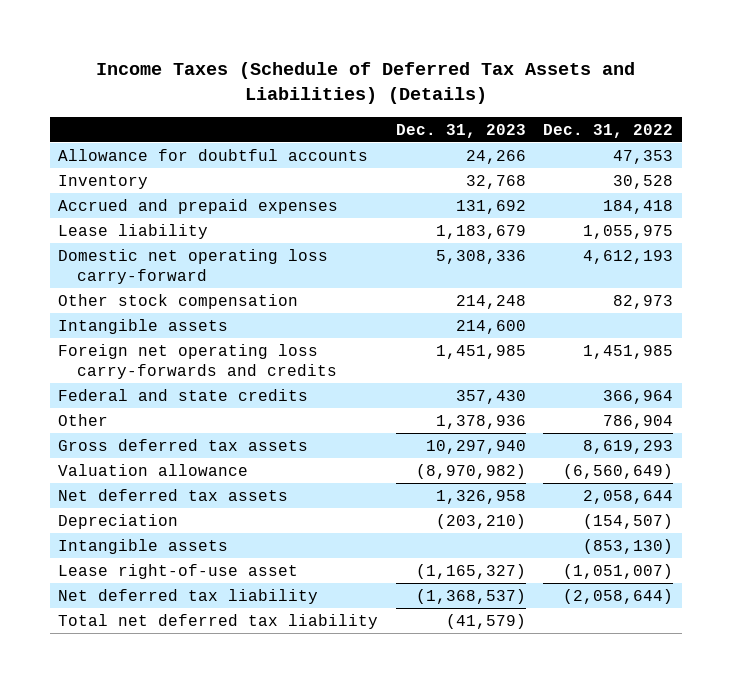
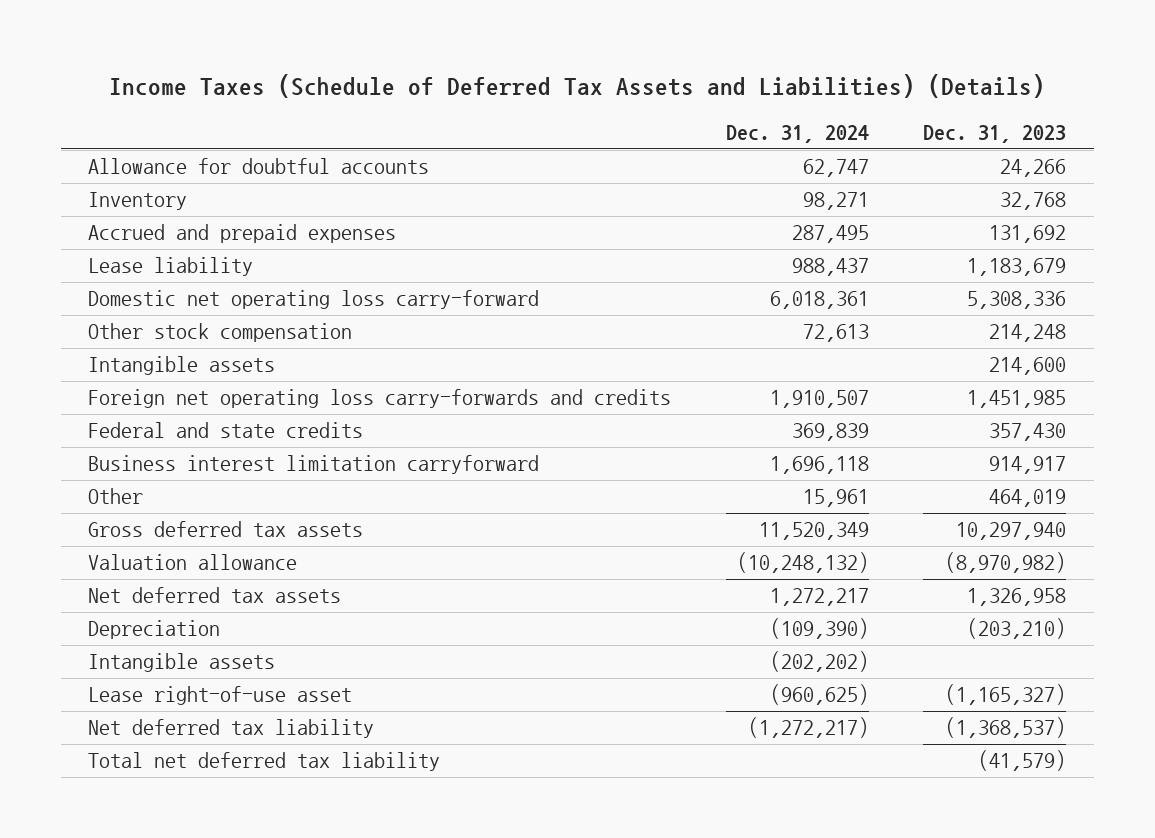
[543,123,674,138] Dec. 31, 2022 -> none
none -> [725,124,869,143] Dec. 31, 2024
none -> [88,455,540,475] Business interest limitation carryforward
[435,415,526,430] 1,378,936 -> [989,489,1067,508] 464,019

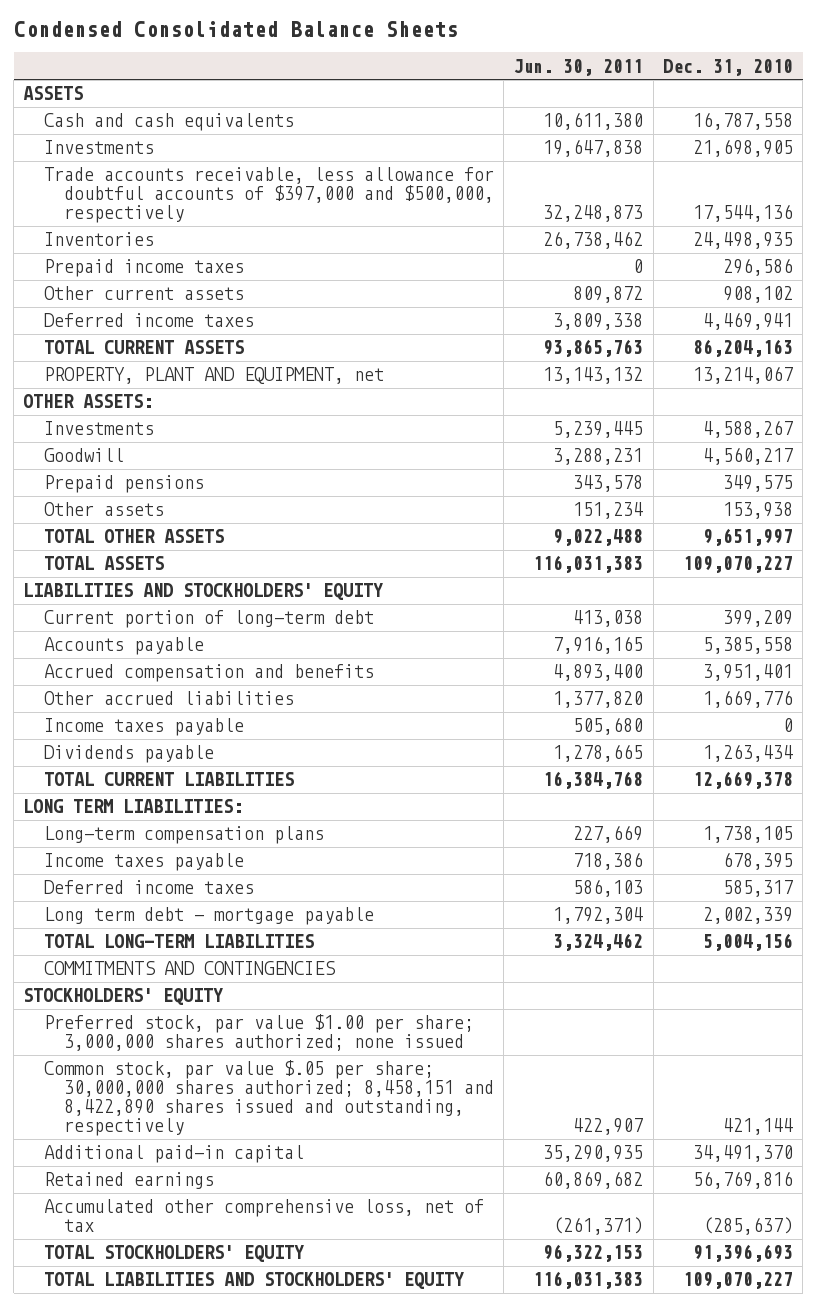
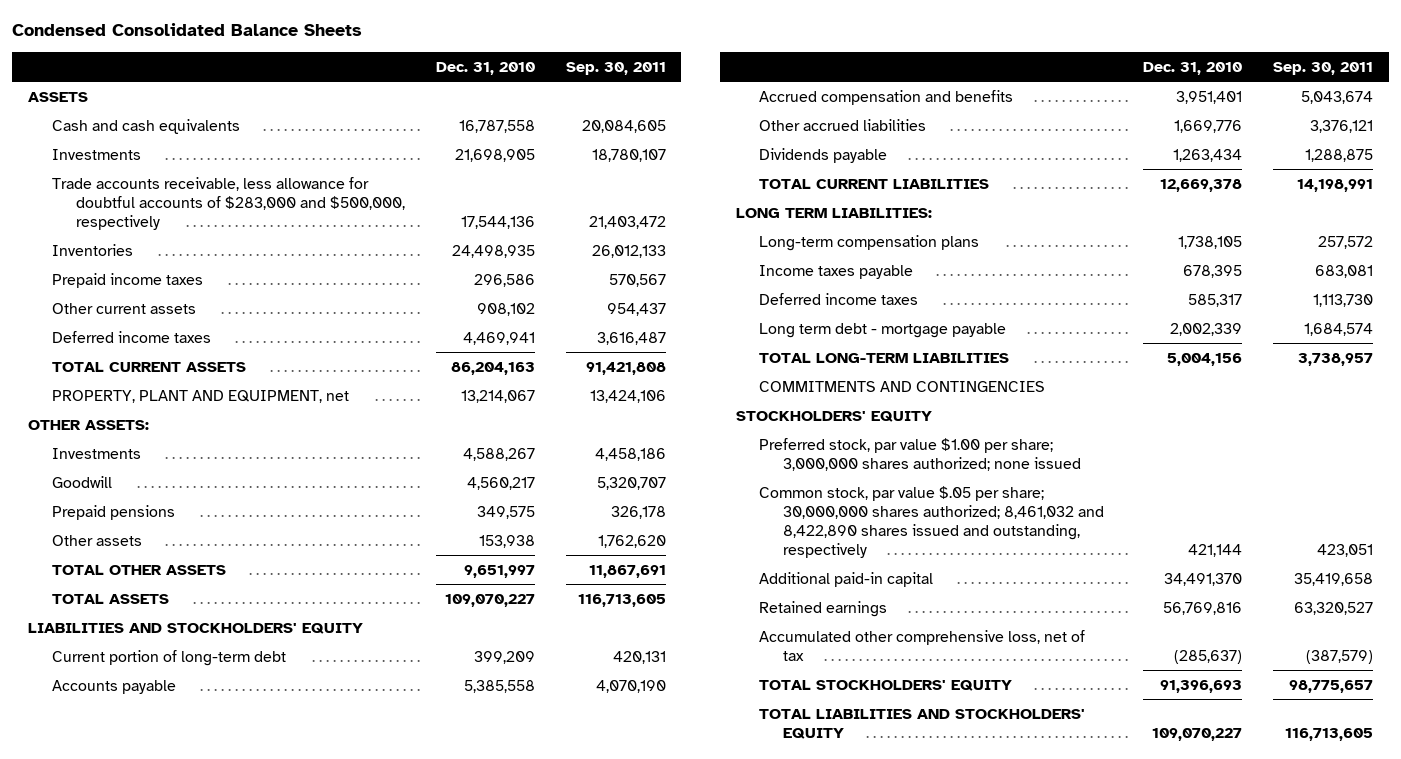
[513,58,644,76] Jun. 30, 2011 -> none
none -> [565,61,666,75] Sep. 30, 2011
[43,167,494,224] Trade accounts receivable, less allowance for doubtful accounts of $397,000 and $500,000, respectively -> [51,176,405,230] Trade accounts receivable, less allowance for doubtful accounts of $283,000 and $500,000, respectively
[43,718,244,737] Income taxes payable -> none
[43,1060,494,1137] Common stock, par value $.05 per share; 30,000,000 shares authorized; 8,458,151 and 8,422,890 shares issued and outstanding, respectively -> [759,485,1105,558] Common stock, par value $.05 per share; 30,000,000 shares authorized; 8,461,032 and 8,422,890 shares issued and outstanding, respectively

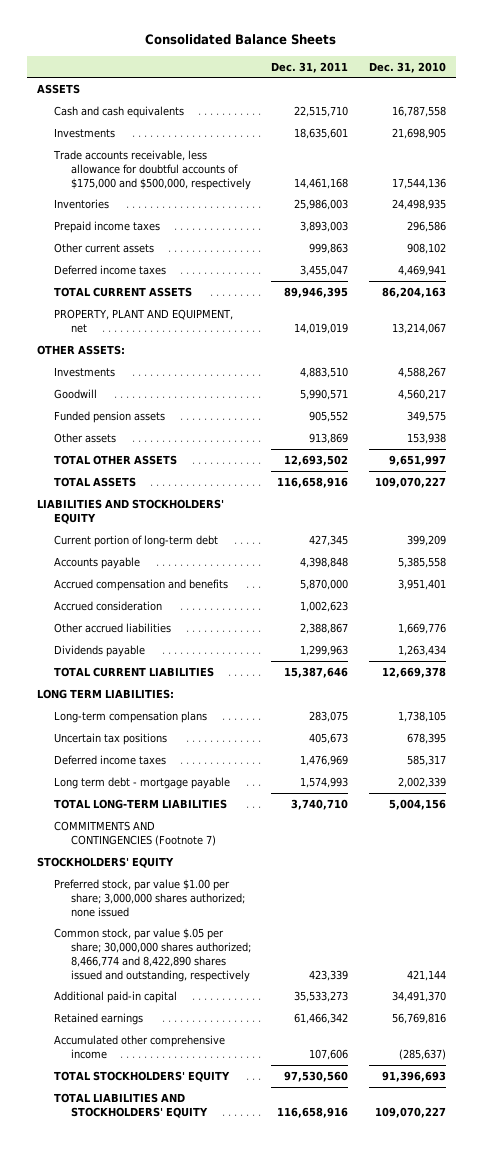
[12,23,363,37] Condensed Consolidated Balance Sheets -> [145,34,337,46] Consolidated Balance Sheets
[565,61,666,75] Sep. 30, 2011 -> none
none -> [271,61,349,73] Dec. 31, 2011
[51,176,405,230] Trade accounts receivable, less allowance for doubtful accounts of $283,000 and $500,000, respectively -> [53,149,251,190] Trade accounts receivable, less allowance for doubtful accounts of $175,000 and $500,000, respectively
[51,504,175,520] Prepaid pensions -> [54,410,166,423] Funded pension assets
none -> [54,600,163,611] Accrued consideration
[759,264,914,279] Income taxes payable -> [54,732,168,745] Uncertain tax positions
[759,380,1046,392] COMMITMENTS AND CONTINGENCIES -> [54,820,216,846] COMMITMENTS AND CONTINGENCIES (Footnote 7)
[759,485,1105,558] Common stock, par value $.05 per share; 30,000,000 shares authorized; 8,461,032 and 8,422,890 shares issued and outstanding, respectively -> [54,927,251,982] Common stock, par value $.05 per share; 30,000,000 shares authorized; 8,466,774 and 8,422,890 shares issued and outstanding, respectively
[759,629,1086,661] Accumulated other comprehensive loss, net of tax -> [54,1034,226,1059] Accumulated other comprehensive income

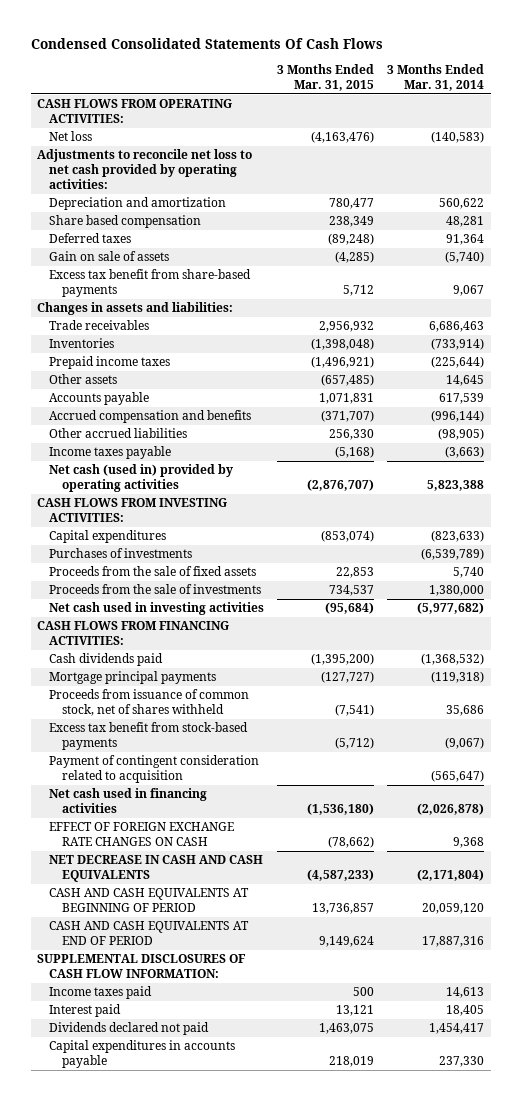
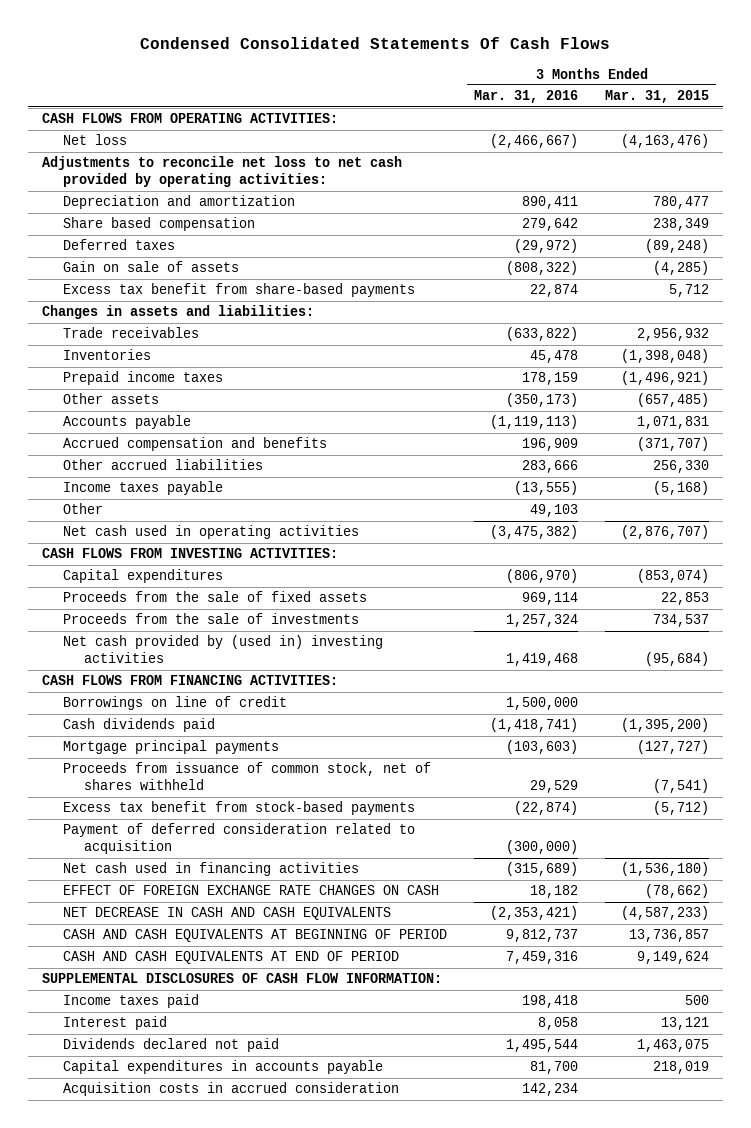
[387,64,485,91] 3 Months Ended Mar. 31, 2014 -> none
none -> [473,90,578,104] Mar. 31, 2016
none -> [62,503,103,515] Other
[49,464,234,493] Net cash (used in) provided by operating activities -> [62,525,359,540] Net cash used in operating activities
[49,548,193,559] Purchases of investments -> none
[49,602,265,616] Net cash used in investing activities -> [62,635,383,664] Net cash provided by (used in) investing activities
none -> [62,696,287,711] Borrowings on line of credit
[49,755,260,784] Payment of contingent consideration related to acquisition -> [62,823,415,855] Payment of deferred consideration related to acquisition
none -> [62,1082,399,1097] Acquisition costs in accrued consideration

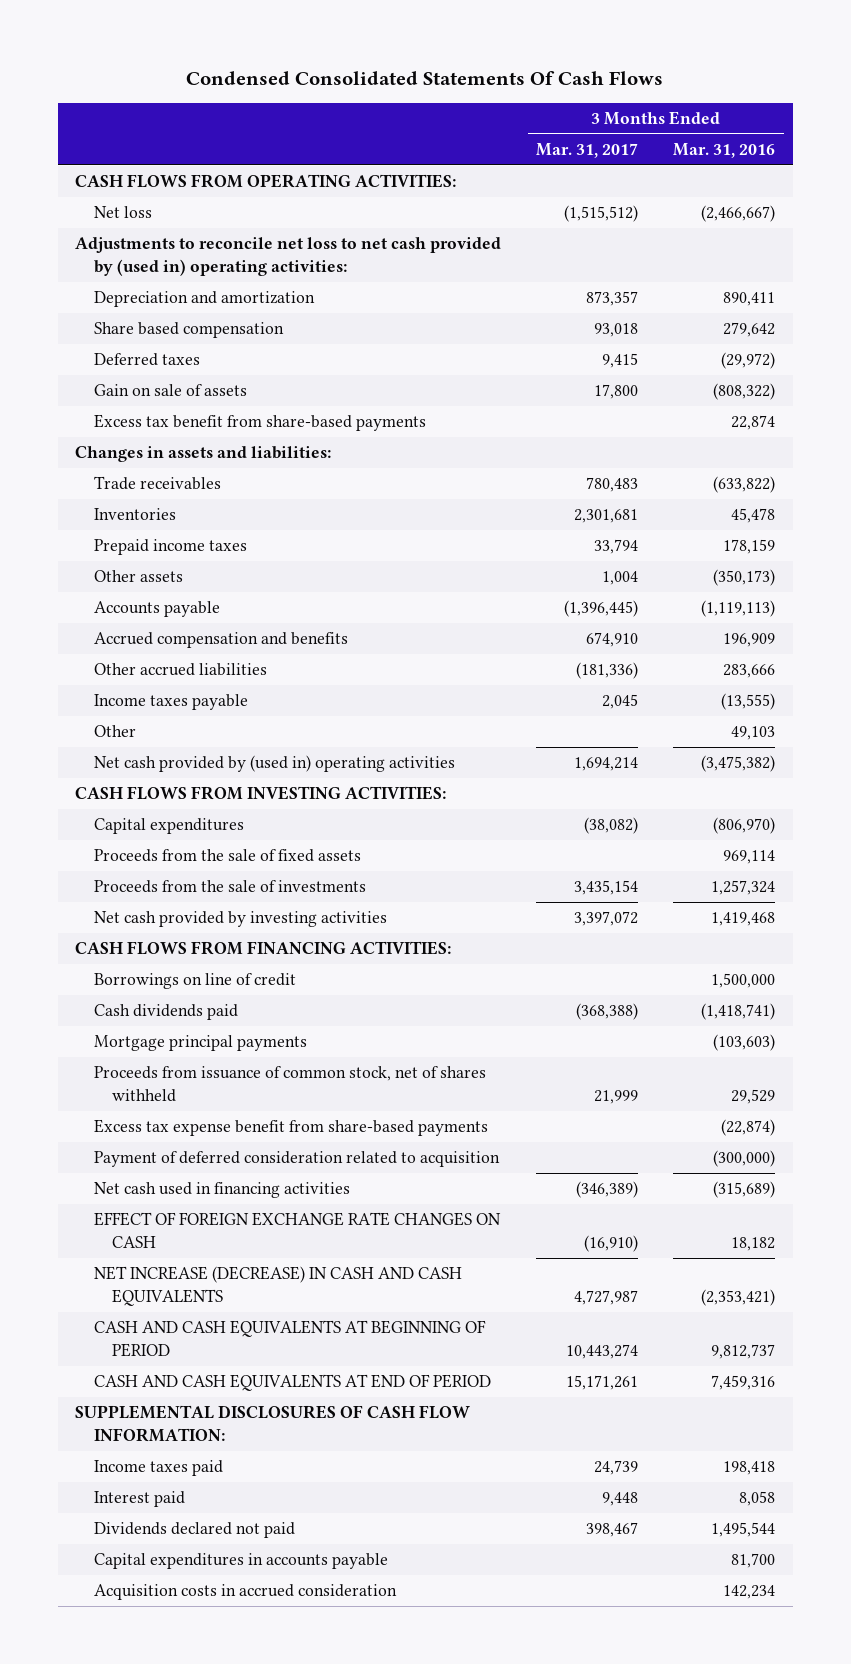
[605,90,710,104] Mar. 31, 2015 -> none
none -> [536,143,639,159] Mar. 31, 2017
[41,156,402,188] Adjustments to reconcile net loss to net cash provided by operating activities: -> [75,237,502,277] Adjustments to reconcile net loss to net cash provided by (used in) operating activities:
[62,525,359,540] Net cash used in operating activities -> [93,755,455,773] Net cash provided by (used in) operating activities
[62,635,383,664] Net cash provided by (used in) investing activities -> [93,911,387,928] Net cash provided by investing activities
[62,801,415,816] Excess tax benefit from stock-based payments -> [93,1119,488,1137] Excess tax expense benefit from share-based payments
[62,907,391,921] NET DECREASE IN CASH AND CASH EQUIVALENTS -> [93,1266,462,1307] NET INCREASE (DECREASE) IN CASH AND CASH EQUIVALENTS

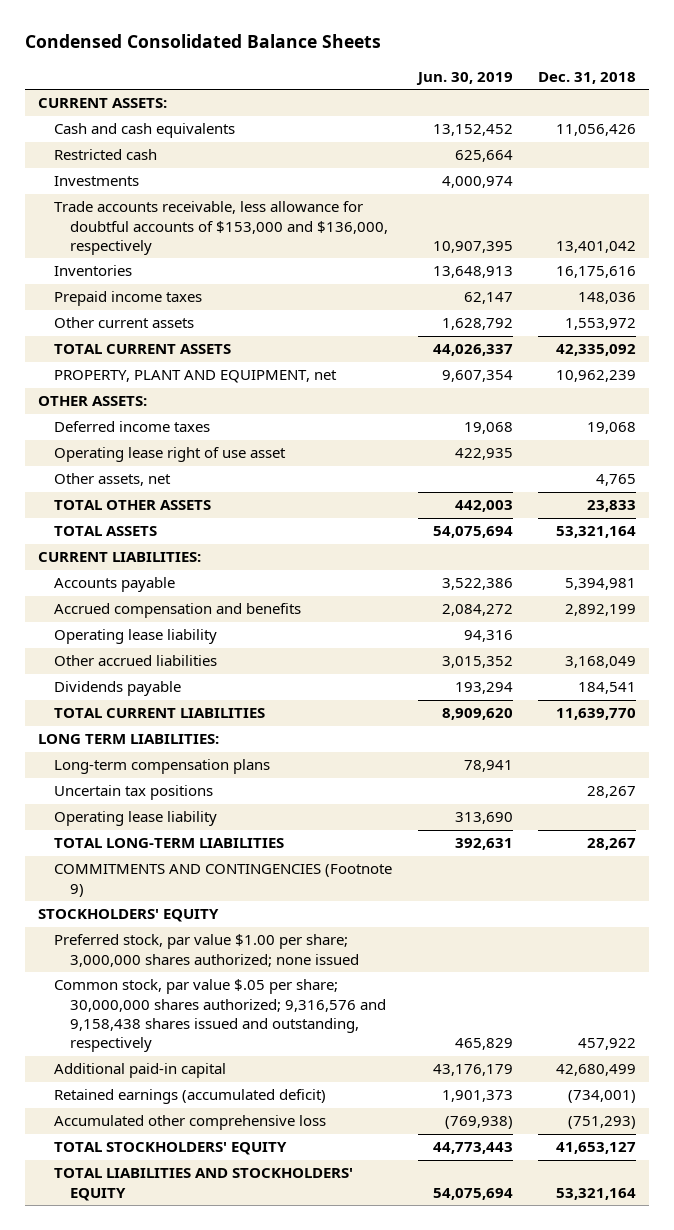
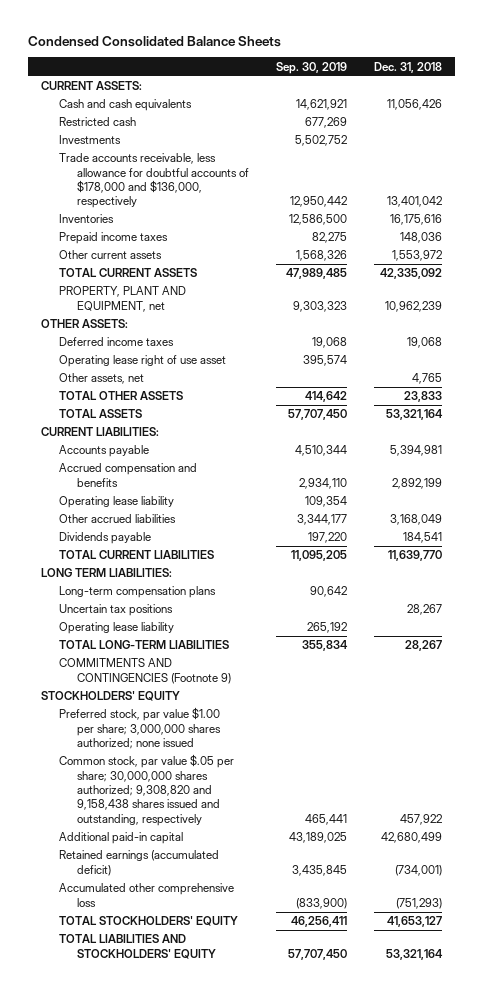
[415,71,513,85] Jun. 30, 2019 -> none
none -> [275,61,347,74] Sep. 30, 2019
[53,201,389,255] Trade accounts receivable, less allowance for doubtful accounts of $153,000 and $136,000, respectively -> [59,153,250,209] Trade accounts receivable, less allowance for doubtful accounts of $178,000 and $136,000, respectively
[53,979,387,1053] Common stock, par value $.05 per share; 30,000,000 shares authorized; 9,316,576 and 9,158,438 shares issued and outstanding, respectively -> [59,754,235,826] Common stock, par value $.05 per share; 30,000,000 shares authorized; 9,308,820 and 9,158,438 shares issued and outstanding, respectively

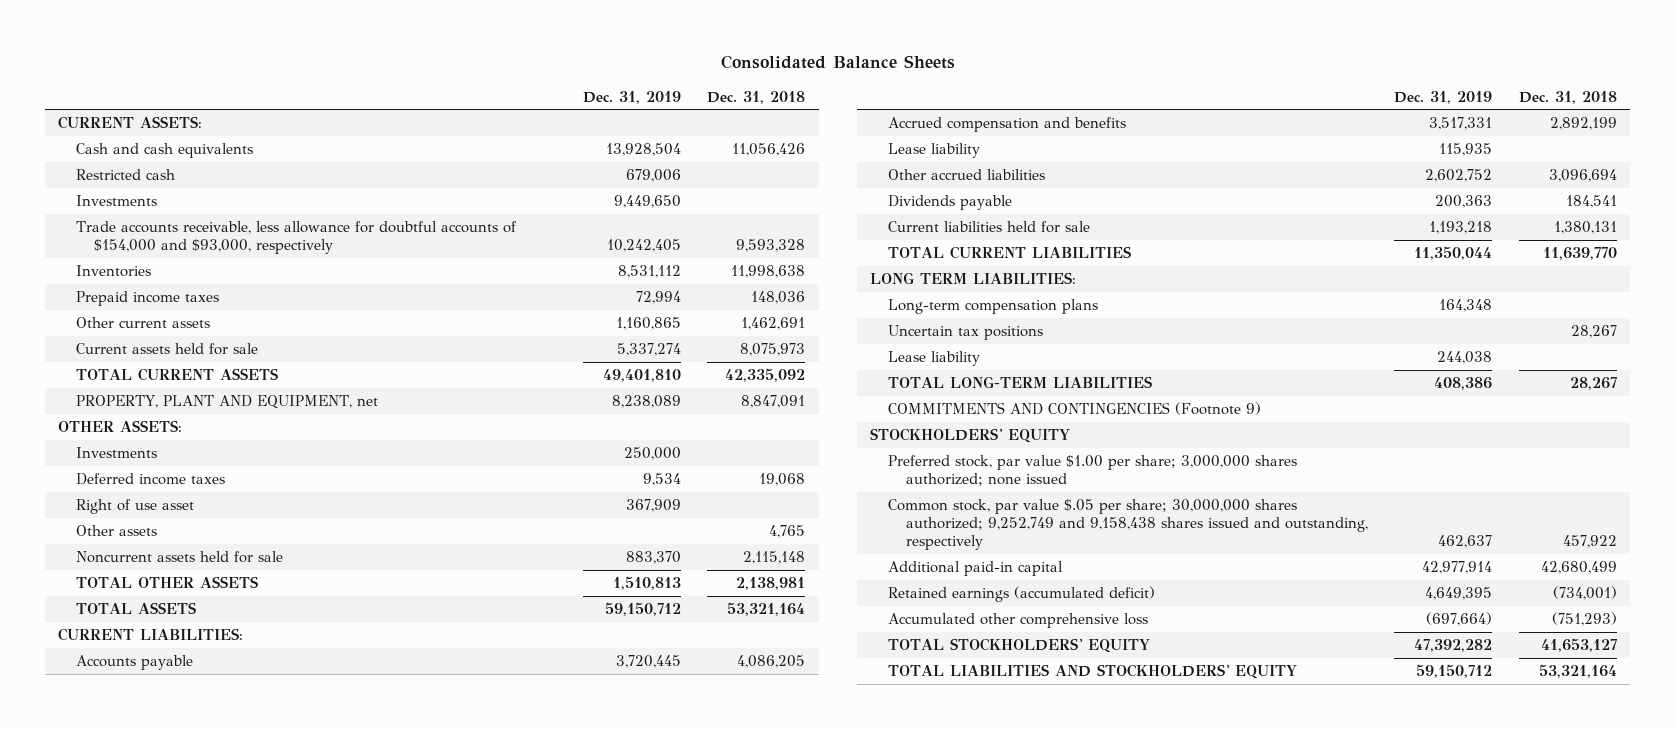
[27,35,281,47] Condensed Consolidated Balance Sheets -> [720,55,955,70] Consolidated Balance Sheets
[275,61,347,74] Sep. 30, 2019 -> none
none -> [582,90,681,104] Dec. 31, 2019
[59,153,250,209] Trade accounts receivable, less allowance for doubtful accounts of $178,000 and $136,000, respectively -> [76,221,518,255] Trade accounts receivable, less allowance for doubtful accounts of $154,000 and $93,000, respectively
[386,196,442,208] 13,401,042 -> [736,239,806,253] 9,593,328
[389,214,442,226] 16,175,616 -> [731,265,806,279] 11,998,638
[391,250,442,262] 1,553,972 -> [741,317,806,331] 1,462,691
none -> [76,343,259,356] Current assets held for sale
[384,300,442,312] 10,962,239 -> [741,395,806,409] 8,847,091
none -> [76,447,158,459] Investments
[59,355,227,368] Operating lease right of use asset -> [76,499,195,515] Right of use asset
[59,373,145,385] Other assets, net -> [76,525,158,537] Other assets
none -> [76,551,284,564] Noncurrent assets held for sale
[403,391,442,403] 23,833 -> [736,577,806,591] 2,138,981
[389,445,442,457] 5,394,981 -> [737,655,806,669] 4,086,205
[59,496,175,509] Operating lease liability -> [887,143,980,159] Lease liability
[389,514,442,526] 3,168,049 -> [1548,169,1617,183] 3,096,694
none -> [887,221,1090,234] Current liabilities held for sale
[59,622,175,635] Operating lease liability -> [887,351,980,367] Lease liability
[59,754,235,826] Common stock, par value $.05 per share; 30,000,000 shares authorized; 9,308,820 and 9,158,438 shares issued and outstanding, respectively -> [887,499,1368,551] Common stock, par value $.05 per share; 30,000,000 shares authorized; 9,252,749 and 9,158,438 shares issued and outstanding, respectively

